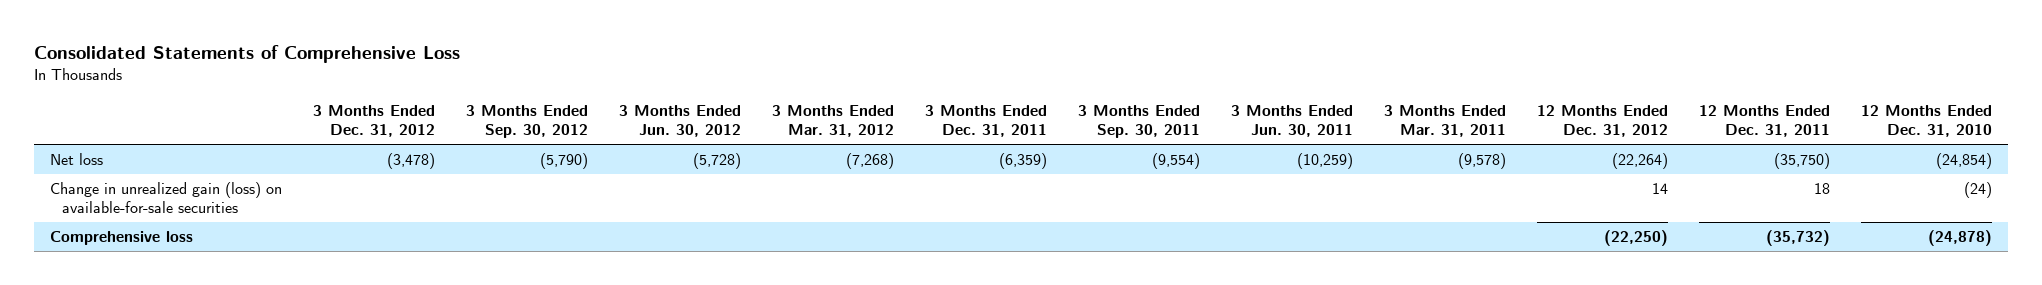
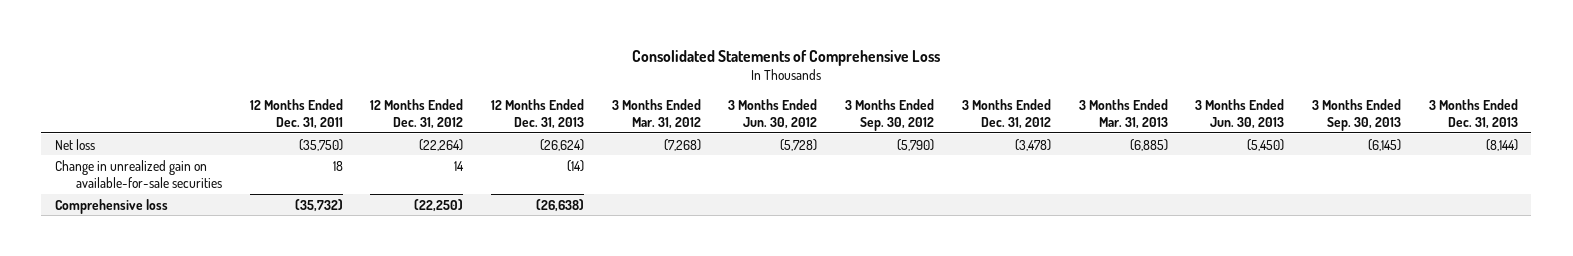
[924,105,1047,138] 3 Months Ended Dec. 31, 2011 -> none
[1077,105,1200,139] 3 Months Ended Sep. 30, 2011 -> none
[1230,105,1353,138] 3 Months Ended Jun. 30, 2011 -> none
[1383,105,1506,138] 3 Months Ended Mar. 31, 2011 -> none
[1861,105,1993,138] 12 Months Ended Dec. 31, 2010 -> none
none -> [491,98,585,130] 12 Months Ended Dec. 31, 2013
none -> [1078,98,1168,130] 3 Months Ended Mar. 31, 2013
none -> [1195,98,1285,130] 3 Months Ended Jun. 30, 2013
none -> [1311,98,1401,132] 3 Months Ended Sep. 30, 2013
none -> [1428,98,1518,130] 3 Months Ended Dec. 31, 2013
[49,181,282,213] Change in unrealized gain (loss) on available-for-sale securities -> [55,159,222,189] Change in unrealized gain on available-for-sale securities

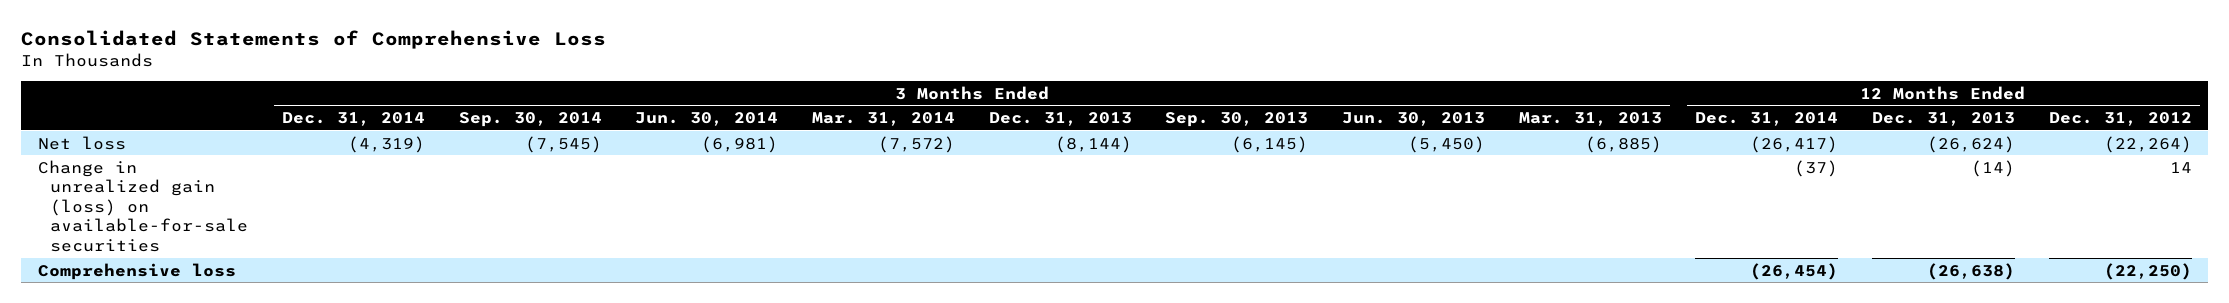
[249,98,343,130] 12 Months Ended Dec. 31, 2011 -> none
[611,98,701,130] 3 Months Ended Mar. 31, 2012 -> none
[728,98,818,130] 3 Months Ended Jun. 30, 2012 -> none
[845,98,935,132] 3 Months Ended Sep. 30, 2012 -> none
[961,98,1051,130] 3 Months Ended Dec. 31, 2012 -> none
none -> [282,112,426,127] Dec. 31, 2014
none -> [458,112,602,128] Sep. 30, 2014
none -> [635,112,779,127] Jun. 30, 2014
none -> [812,112,956,127] Mar. 31, 2014
none -> [1695,112,1839,127] Dec. 31, 2014
[55,159,222,189] Change in unrealized gain on available-for-sale securities -> [37,159,249,253] Change in unrealized gain (loss) on available-for-sale securities

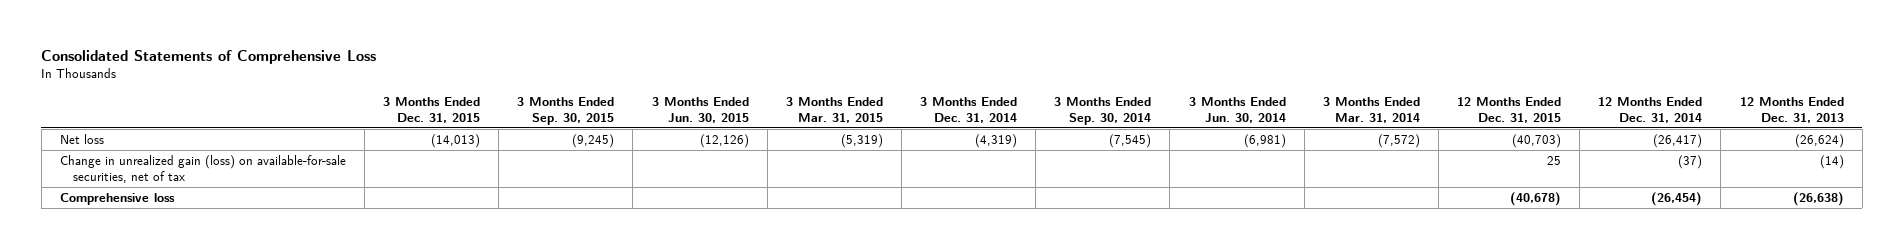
[988,112,1132,127] Dec. 31, 2013 -> none
[1165,112,1309,128] Sep. 30, 2013 -> none
[1341,112,1485,127] Jun. 30, 2013 -> none
[1518,112,1662,127] Mar. 31, 2013 -> none
[2048,112,2192,127] Dec. 31, 2012 -> none
none -> [383,96,481,123] 3 Months Ended Dec. 31, 2015
none -> [517,96,615,125] 3 Months Ended Sep. 30, 2015
none -> [651,96,749,123] 3 Months Ended Jun. 30, 2015
none -> [785,96,883,123] 3 Months Ended Mar. 31, 2015
none -> [1457,96,1562,123] 12 Months Ended Dec. 31, 2015
[37,159,249,253] Change in unrealized gain (loss) on available-for-sale securities -> [59,154,346,183] Change in unrealized gain (loss) on available-for-sale securities, net of tax

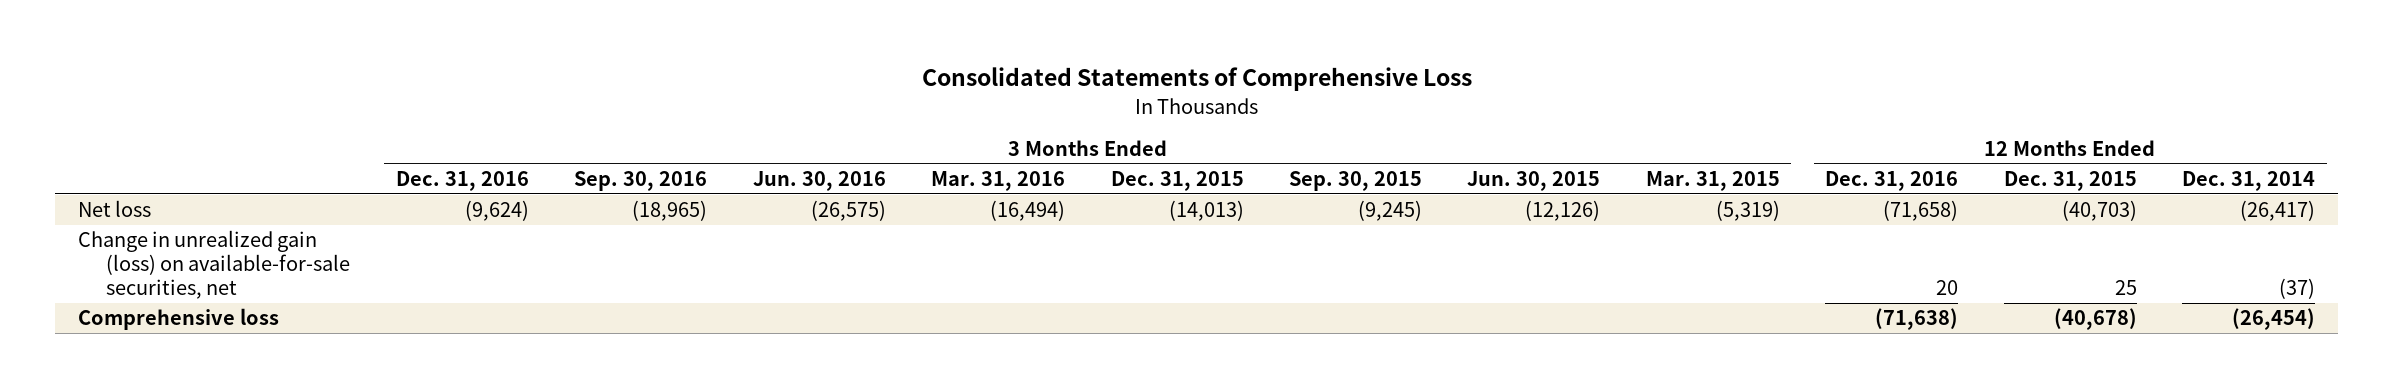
[920,96,1018,123] 3 Months Ended Dec. 31, 2014 -> none
[1054,96,1152,125] 3 Months Ended Sep. 30, 2014 -> none
[1188,96,1286,123] 3 Months Ended Jun. 30, 2014 -> none
[1322,96,1420,123] 3 Months Ended Mar. 31, 2014 -> none
[1739,96,1844,123] 12 Months Ended Dec. 31, 2013 -> none
none -> [395,171,529,192] Dec. 31, 2016
none -> [574,171,708,192] Sep. 30, 2016
none -> [752,171,886,192] Jun. 30, 2016
none -> [931,171,1066,192] Mar. 31, 2016
none -> [1825,171,1959,192] Dec. 31, 2016
[59,154,346,183] Change in unrealized gain (loss) on available-for-sale securities, net of tax -> [77,230,351,300] Change in unrealized gain (loss) on available-for-sale securities, net

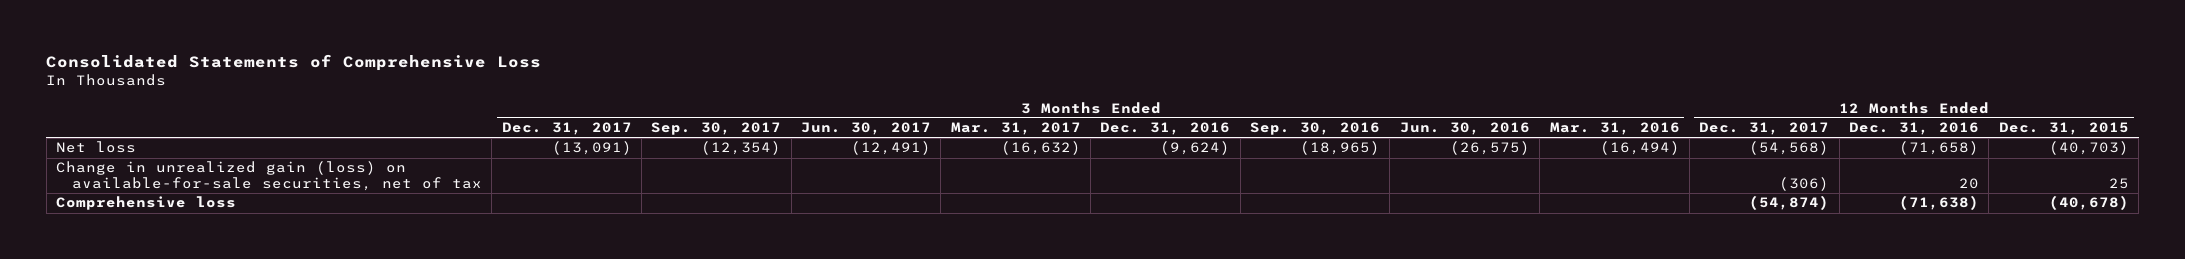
[1110,171,1244,192] Dec. 31, 2015 -> none
[1288,171,1422,192] Sep. 30, 2015 -> none
[1467,171,1601,192] Jun. 30, 2015 -> none
[1645,171,1780,192] Mar. 31, 2015 -> none
[2182,171,2316,192] Dec. 31, 2014 -> none
none -> [501,122,632,136] Dec. 31, 2017
none -> [651,122,782,136] Sep. 30, 2017
none -> [800,122,931,136] Jun. 30, 2017
none -> [950,122,1081,136] Mar. 31, 2017
none -> [1699,122,1830,136] Dec. 31, 2017
[77,230,351,300] Change in unrealized gain (loss) on available-for-sale securities, net -> [56,161,482,192] Change in unrealized gain (loss) on available-for-sale securities, net of tax

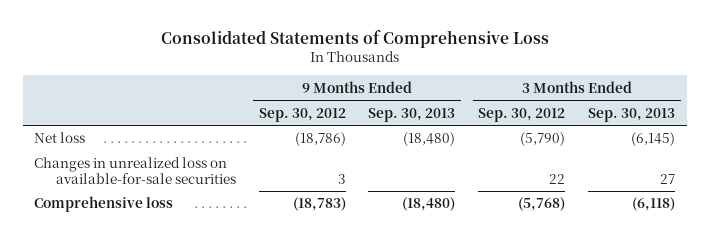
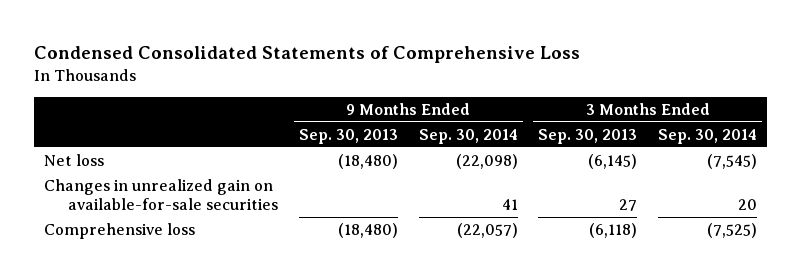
[160,29,549,48] Consolidated Statements of Comprehensive Loss -> [33,45,580,63] Condensed Consolidated Statements of Comprehensive Loss
[258,107,346,122] Sep. 30, 2012 -> none
[478,107,566,122] Sep. 30, 2012 -> none
none -> [418,128,518,144] Sep. 30, 2014
none -> [657,128,757,144] Sep. 30, 2014
[34,157,236,184] Changes in unrealized loss on available-for-sale securities -> [43,179,279,210] Changes in unrealized gain on available-for-sale securities

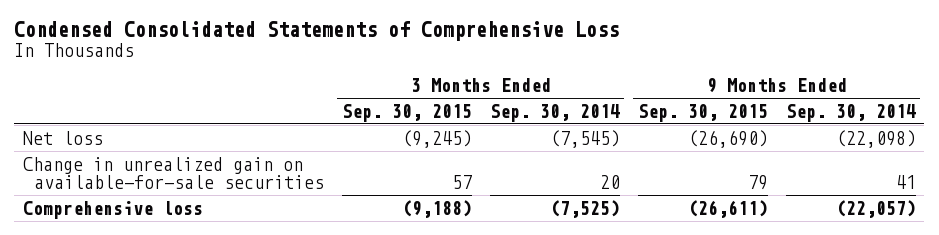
[298,128,398,144] Sep. 30, 2013 -> none
[538,128,638,144] Sep. 30, 2013 -> none
none -> [341,103,472,122] Sep. 30, 2015
none -> [637,103,768,122] Sep. 30, 2015
[43,179,279,210] Changes in unrealized gain on available-for-sale securities -> [23,156,325,189] Change in unrealized gain on available-for-sale securities

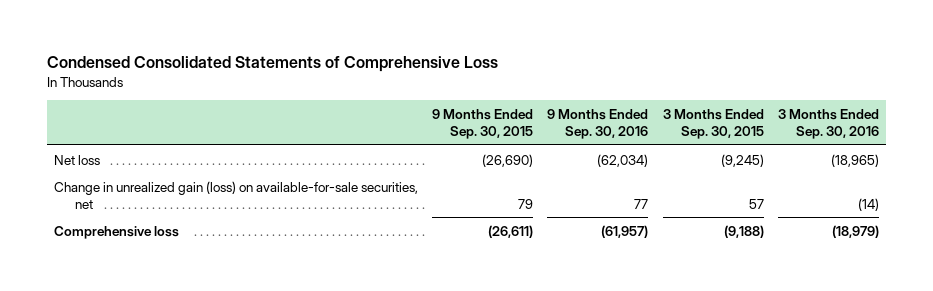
[489,103,620,122] Sep. 30, 2014 -> none
[785,103,916,122] Sep. 30, 2014 -> none
none -> [547,108,649,140] 9 Months Ended Sep. 30, 2016
none -> [777,108,879,140] 3 Months Ended Sep. 30, 2016
[23,156,325,189] Change in unrealized gain on available-for-sale securities -> [53,180,418,209] Change in unrealized gain (loss) on available-for-sale securities, net

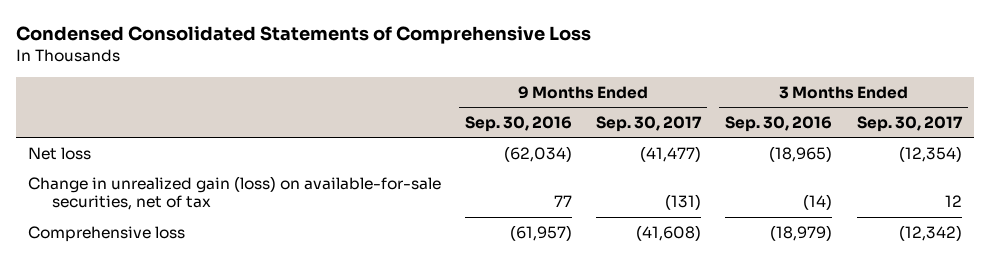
[432,108,534,140] 9 Months Ended Sep. 30, 2015 -> none
[662,108,764,140] 3 Months Ended Sep. 30, 2015 -> none
none -> [596,115,703,132] Sep. 30, 2017
none -> [856,115,963,132] Sep. 30, 2017
[53,180,418,209] Change in unrealized gain (loss) on available-for-sale securities, net -> [28,175,442,211] Change in unrealized gain (loss) on available-for-sale securities, net of tax

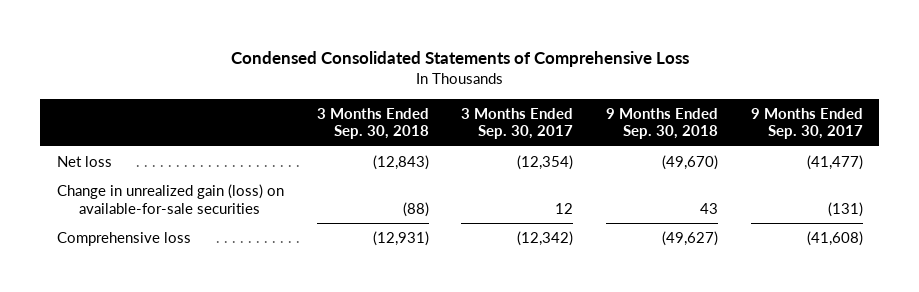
[465,115,573,132] Sep. 30, 2016 -> none
[725,115,833,132] Sep. 30, 2016 -> none
none -> [316,107,429,140] 3 Months Ended Sep. 30, 2018
none -> [605,107,718,140] 9 Months Ended Sep. 30, 2018
[28,175,442,211] Change in unrealized gain (loss) on available-for-sale securities, net of tax -> [56,184,284,214] Change in unrealized gain (loss) on available-for-sale securities

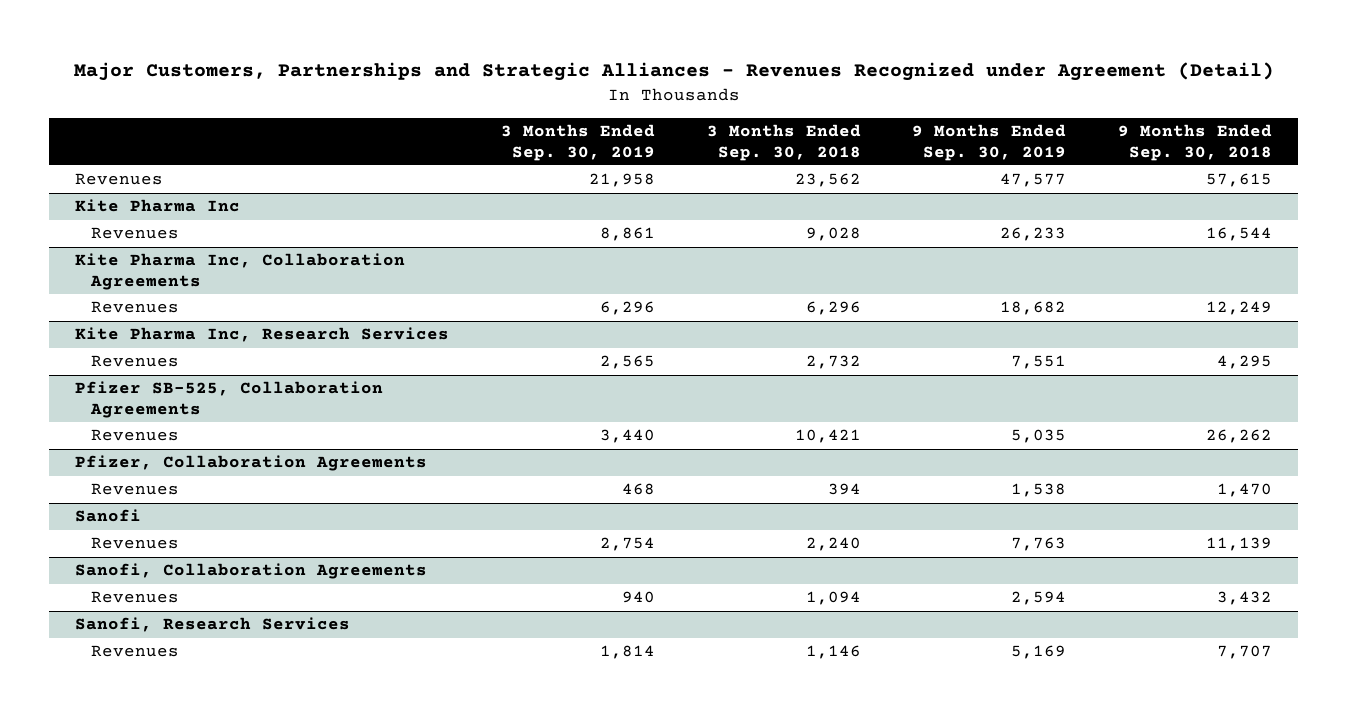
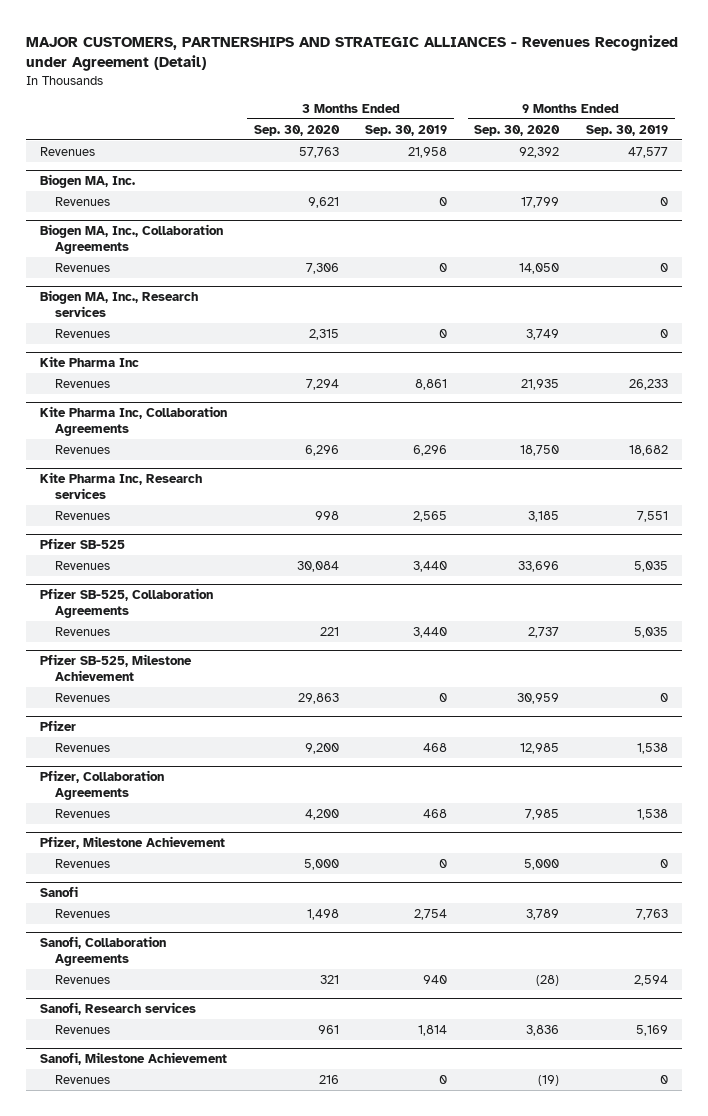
[73,62,1274,82] Major Customers, Partnerships and Strategic Alliances - Revenues Recognized under Agreement (Detail) -> [26,34,679,72] MAJOR CUSTOMERS, PARTNERSHIPS AND STRATEGIC ALLIANCES - Revenues Recognized under Agreement (Detail)
[706,124,861,161] 3 Months Ended Sep. 30, 2018 -> none
[1118,124,1273,161] 9 Months Ended Sep. 30, 2018 -> none
none -> [253,124,340,136] Sep. 30, 2020
none -> [474,124,561,136] Sep. 30, 2020
none -> [39,173,135,188] Biogen MA, Inc.
none -> [55,196,111,206] Revenues
none -> [39,223,223,255] Biogen MA, Inc., Collaboration Agreements
none -> [55,262,111,272] Revenues
none -> [39,289,198,318] Biogen MA, Inc., Research services
none -> [55,328,111,338] Revenues
[74,327,449,343] Kite Pharma Inc, Research Services -> [39,471,202,500] Kite Pharma Inc, Research services
none -> [39,537,125,549] Pfizer SB-525
none -> [55,560,111,570] Revenues
none -> [39,653,192,682] Pfizer SB-525, Milestone Achievement
none -> [55,692,111,702] Revenues
none -> [39,719,76,731] Pfizer
none -> [55,742,111,752] Revenues
none -> [39,835,225,849] Pfizer, Milestone Achievement
none -> [55,858,111,868] Revenues
[74,617,350,633] Sanofi, Research Services -> [39,1001,196,1015] Sanofi, Research services
none -> [39,1051,227,1065] Sanofi, Milestone Achievement
none -> [55,1074,111,1084] Revenues

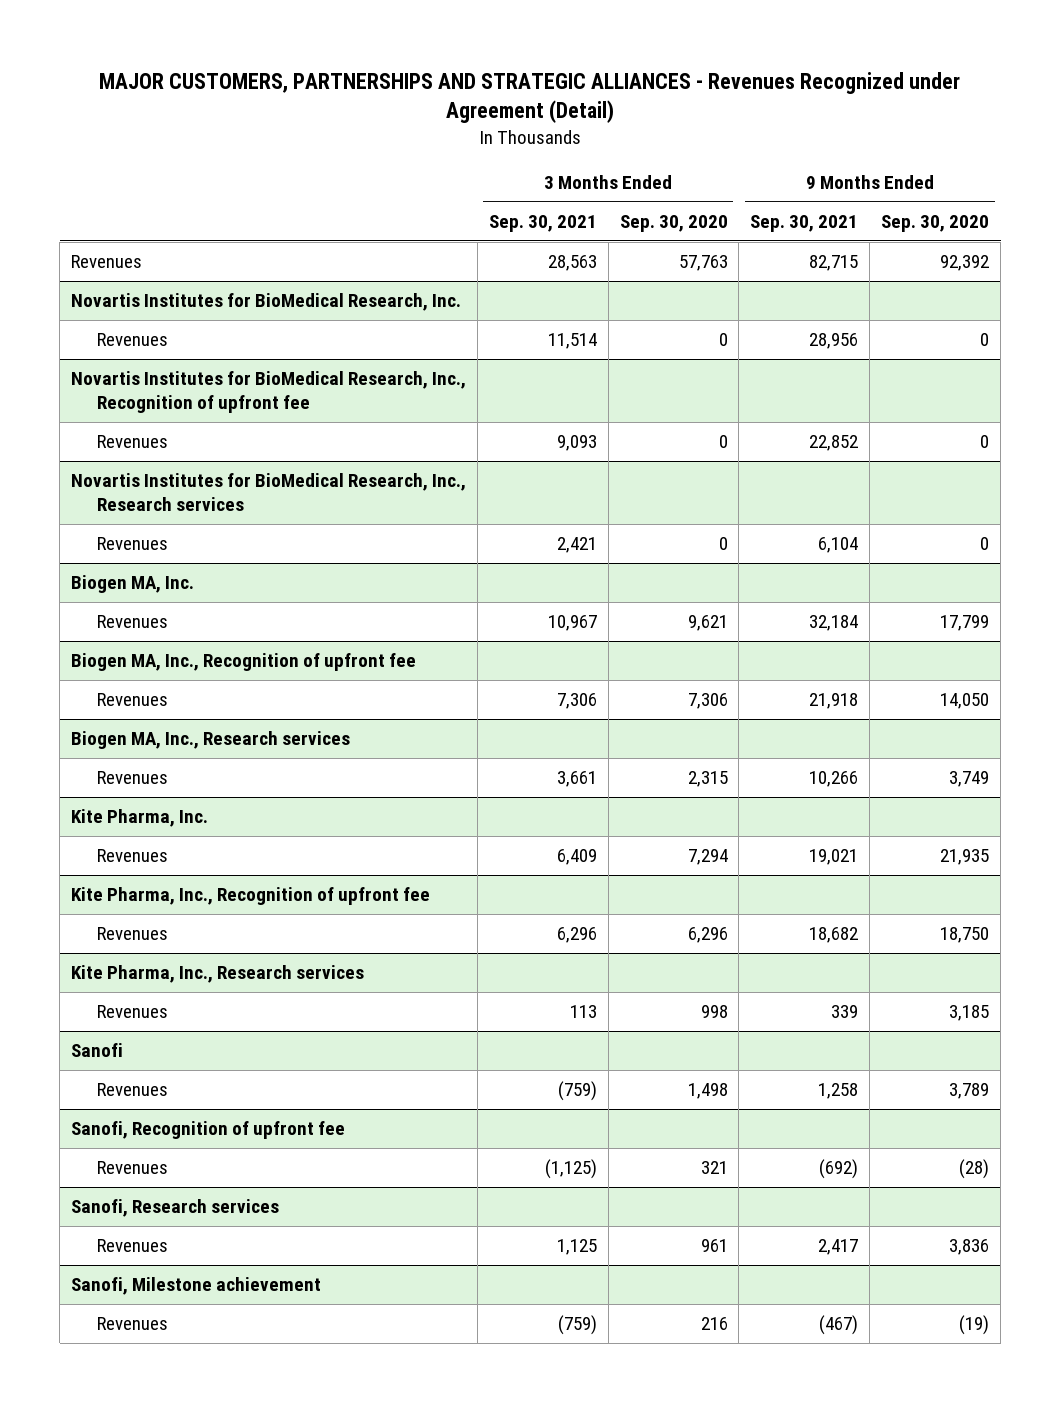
[365,124,448,136] Sep. 30, 2019 -> none
[586,124,669,136] Sep. 30, 2019 -> none
none -> [488,214,597,232] Sep. 30, 2021
none -> [750,214,859,232] Sep. 30, 2021
none -> [71,293,462,312] Novartis Institutes for BioMedical Research, Inc.
none -> [96,333,168,347] Revenues
none -> [71,371,467,414] Novartis Institutes for BioMedical Research, Inc., Recognition of upfront fee
none -> [96,435,168,449] Revenues
none -> [71,473,467,512] Novartis Institutes for BioMedical Research, Inc., Research services
none -> [96,537,168,551] Revenues
[39,223,223,255] Biogen MA, Inc., Collaboration Agreements -> none
none -> [71,653,417,672] Biogen MA, Inc., Recognition of upfront fee
[39,355,139,367] Kite Pharma Inc -> [71,809,209,828] Kite Pharma, Inc.
[39,405,227,437] Kite Pharma Inc, Collaboration Agreements -> none
none -> [71,887,431,906] Kite Pharma, Inc., Recognition of upfront fee
[39,471,202,500] Kite Pharma Inc, Research services -> [71,965,365,984] Kite Pharma, Inc., Research services
[39,537,125,549] Pfizer SB-525 -> none
[55,560,111,570] Revenues -> none
[39,587,213,619] Pfizer SB-525, Collaboration Agreements -> none
[55,626,111,636] Revenues -> none
[39,653,192,682] Pfizer SB-525, Milestone Achievement -> none
[55,692,111,702] Revenues -> none
[39,719,76,731] Pfizer -> none
[55,742,111,752] Revenues -> none
[39,769,164,801] Pfizer, Collaboration Agreements -> none
[55,808,111,818] Revenues -> none
[39,835,225,849] Pfizer, Milestone Achievement -> none
[55,858,111,868] Revenues -> none
[39,935,166,967] Sanofi, Collaboration Agreements -> none
none -> [71,1121,346,1140] Sanofi, Recognition of upfront fee
[39,1051,227,1065] Sanofi, Milestone Achievement -> [71,1277,322,1296] Sanofi, Milestone achievement

